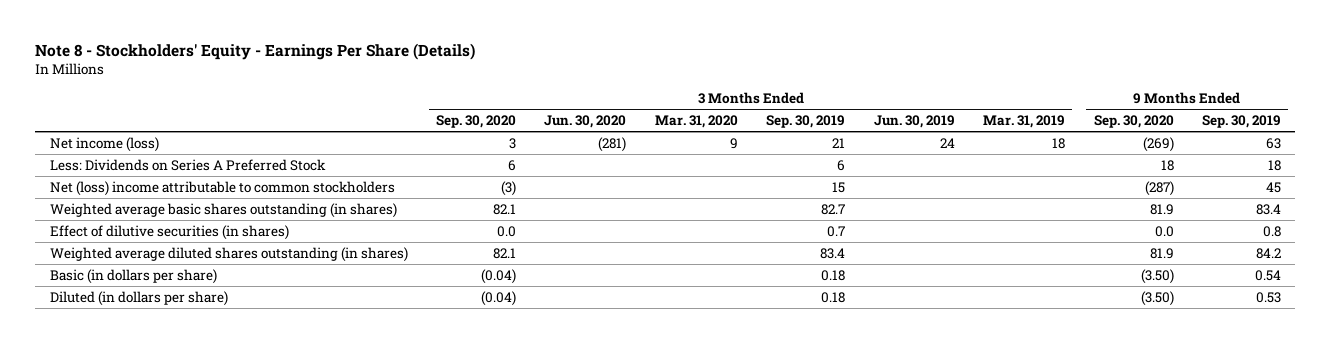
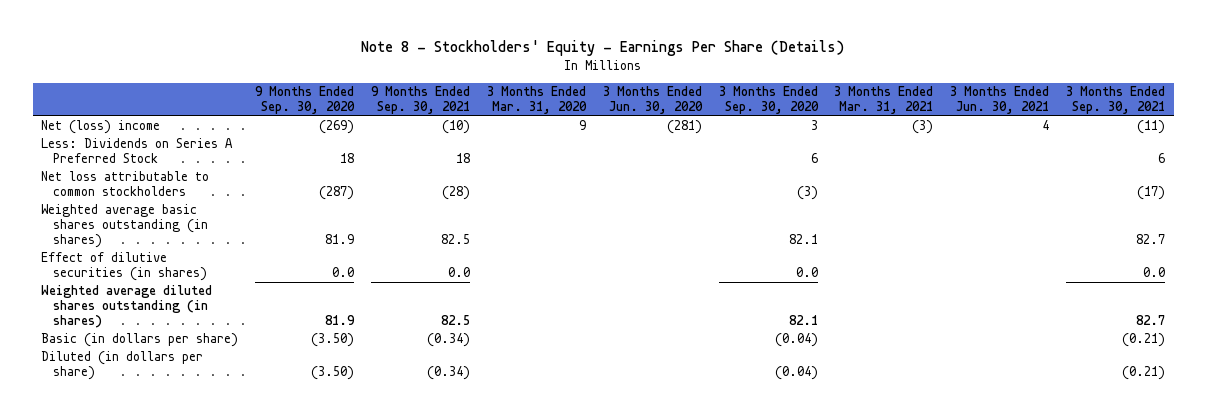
[766,115,846,129] Sep. 30, 2019 -> none
[873,115,955,129] Jun. 30, 2019 -> none
[983,115,1066,129] Mar. 31, 2019 -> none
[1201,115,1281,129] Sep. 30, 2019 -> none
none -> [370,86,470,114] 9 Months Ended Sep. 30, 2021
none -> [834,86,934,114] 3 Months Ended Mar. 31, 2021
none -> [950,86,1050,114] 3 Months Ended Jun. 30, 2021
none -> [1066,86,1166,114] 3 Months Ended Sep. 30, 2021
[49,136,159,152] Net income (loss) -> [41,120,161,135] Net (loss) income
[49,180,395,196] Net (loss) income attributable to common stockholders -> [41,171,210,197] Net loss attributable to common stockholders

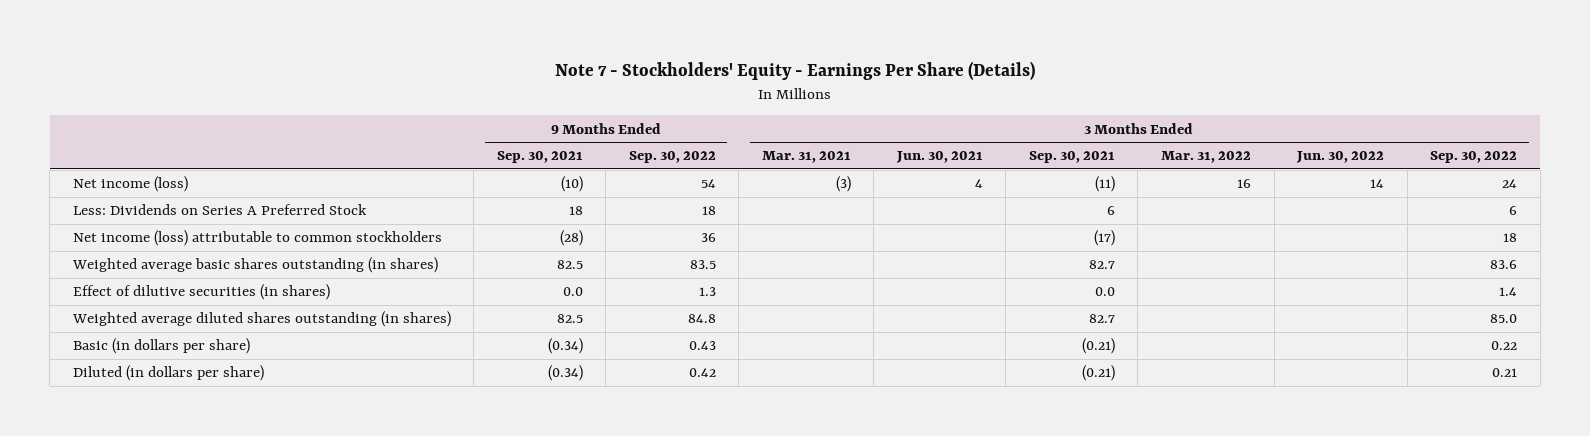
[361,40,845,57] Note 8 - Stockholders' Equity - Earnings Per Share (Details) -> [554,60,1035,80] Note 7 - Stockholders' Equity - Earnings Per Share (Details)
[254,86,355,114] 9 Months Ended Sep. 30, 2020 -> none
[486,86,587,114] 3 Months Ended Mar. 31, 2020 -> none
[602,86,703,114] 3 Months Ended Jun. 30, 2020 -> none
[718,86,819,114] 3 Months Ended Sep. 30, 2020 -> none
none -> [628,151,716,164] Sep. 30, 2022
none -> [1160,151,1251,164] Mar. 31, 2022
none -> [1296,151,1385,164] Jun. 30, 2022
none -> [1430,151,1518,164] Sep. 30, 2022
[41,120,161,135] Net (loss) income -> [72,176,188,193] Net income (loss)
[41,171,210,197] Net loss attributable to common stockholders -> [72,230,442,247] Net income (loss) attributable to common stockholders

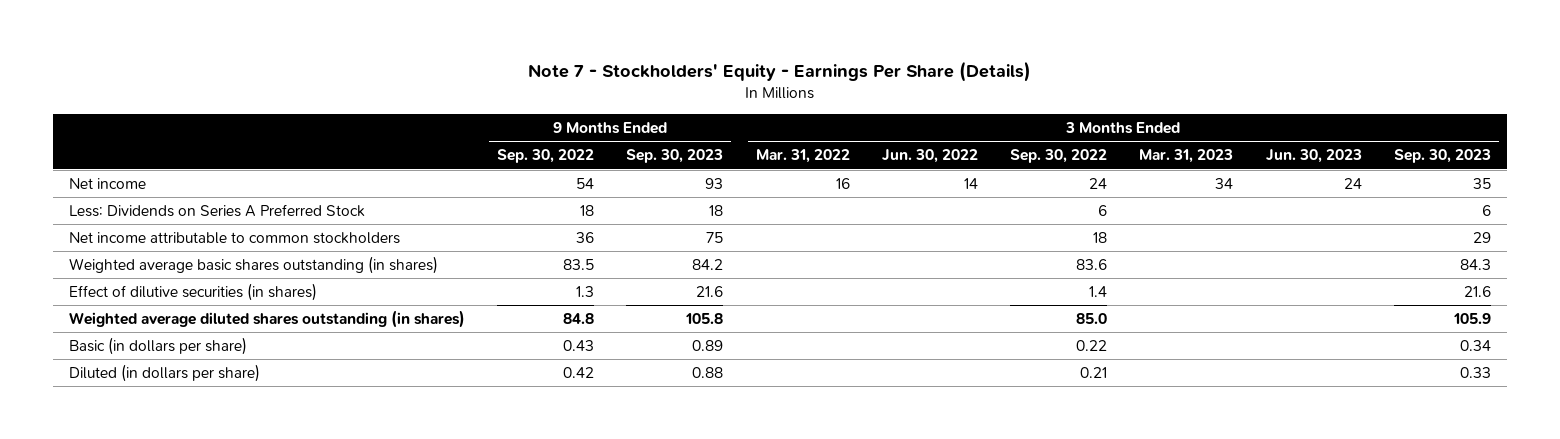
[496,151,583,164] Sep. 30, 2021 -> none
[761,151,851,164] Mar. 31, 2021 -> none
[895,151,983,164] Jun. 30, 2021 -> none
[1028,151,1115,164] Sep. 30, 2021 -> none
none -> [626,149,724,164] Sep. 30, 2023
none -> [1139,149,1234,164] Mar. 31, 2023
none -> [1265,149,1362,164] Jun. 30, 2023
none -> [1393,149,1491,164] Sep. 30, 2023
[72,176,188,193] Net income (loss) -> [68,177,146,189] Net income
[72,230,442,247] Net income (loss) attributable to common stockholders -> [68,231,400,244] Net income attributable to common stockholders

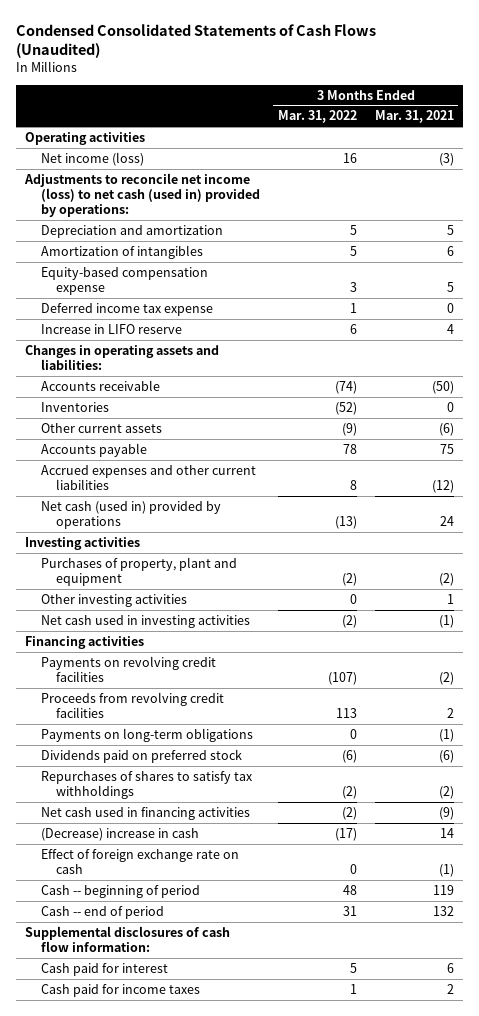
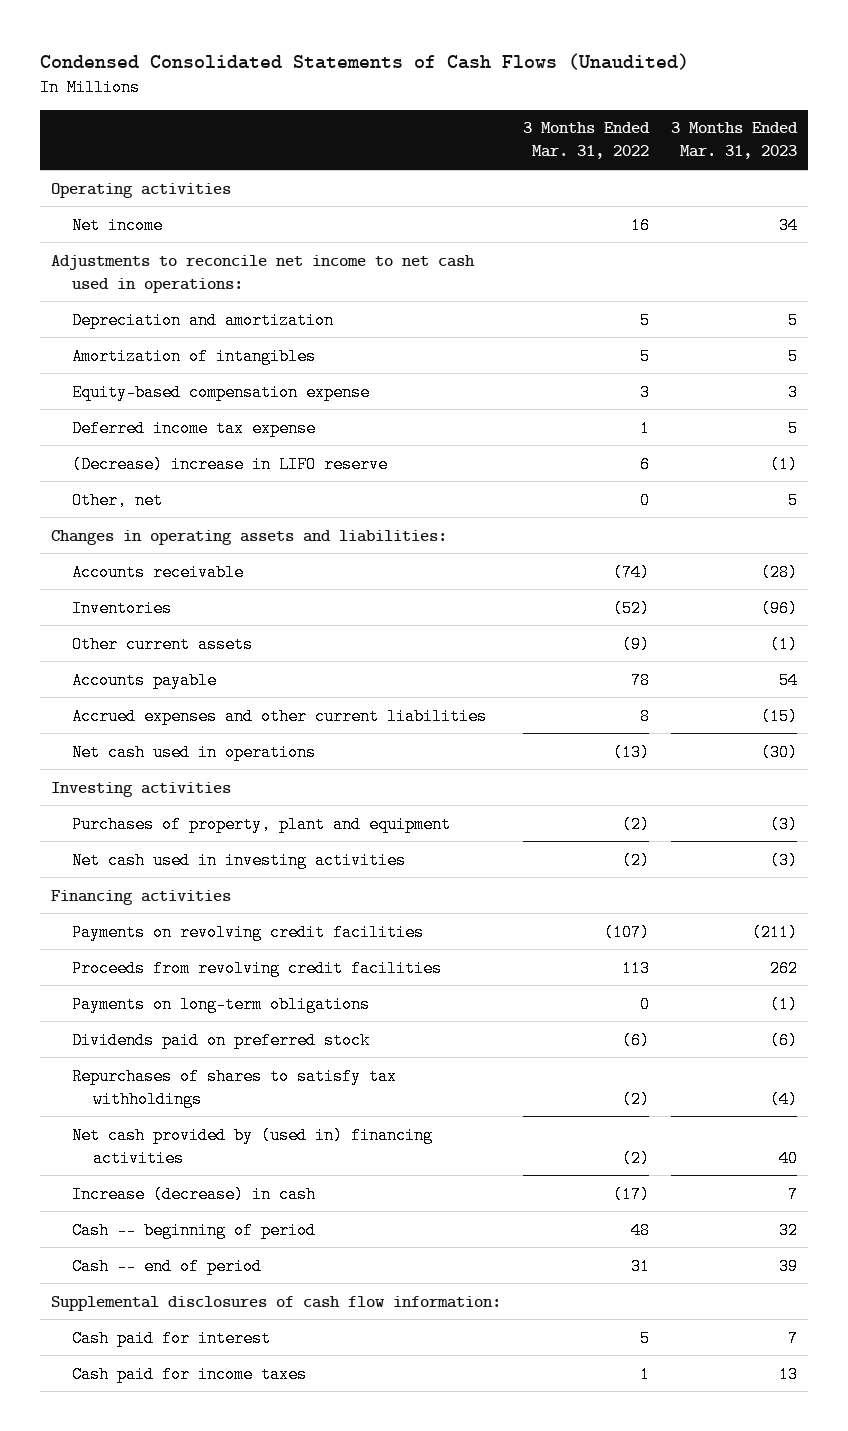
[374,110,454,124] Mar. 31, 2021 -> none
none -> [671,122,799,160] 3 Months Ended Mar. 31, 2023
[40,152,144,167] Net income (loss) -> [71,216,163,234] Net income
[24,173,260,218] Adjustments to reconcile net income (loss) to net cash (used in) provided by operations: -> [50,254,475,293] Adjustments to reconcile net income to net cash used in operations:
[40,324,182,335] Increase in LIFO reserve -> [71,455,388,473] (Decrease) increase in LIFO reserve
none -> [71,491,163,509] Other, net
[40,501,221,530] Net cash (used in) provided by operations -> [71,743,316,761] Net cash used in operations
[40,594,187,608] Other investing activities -> none
[40,849,239,875] Effect of foreign exchange rate on cash -> none
[40,807,250,821] Net cash used in financing activities -> [71,1126,433,1167] Net cash provided by (used in) financing activities
[40,828,199,842] (Decrease) increase in cash -> [71,1185,316,1203] Increase (decrease) in cash

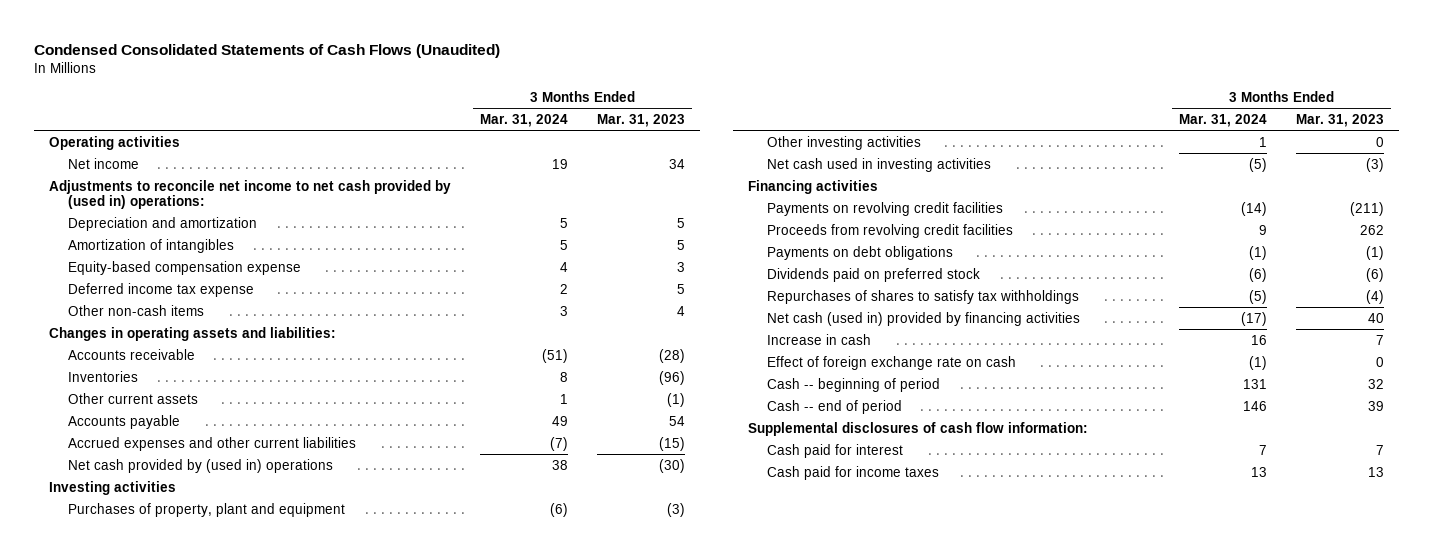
[523,122,651,160] 3 Months Ended Mar. 31, 2022 -> none
none -> [479,114,568,128] Mar. 31, 2024
[50,254,475,293] Adjustments to reconcile net income to net cash used in operations: -> [48,179,451,210] Adjustments to reconcile net income to net cash provided by (used in) operations:
[71,455,388,473] (Decrease) increase in LIFO reserve -> none
[71,491,163,509] Other, net -> [67,304,204,316] Other non-cash items
[788,491,799,509] 5 -> [677,305,686,316] 4
[71,743,316,761] Net cash used in operations -> [67,458,333,473] Net cash provided by (used in) operations
none -> [766,135,921,150] Other investing activities
[71,995,370,1013] Payments on long-term obligations -> [766,245,953,260] Payments on debt obligations
[71,1126,433,1167] Net cash provided by (used in) financing activities -> [766,311,1080,326] Net cash (used in) provided by financing activities
[71,1185,316,1203] Increase (decrease) in cash -> [766,333,871,345] Increase in cash
none -> [766,355,1016,370] Effect of foreign exchange rate on cash

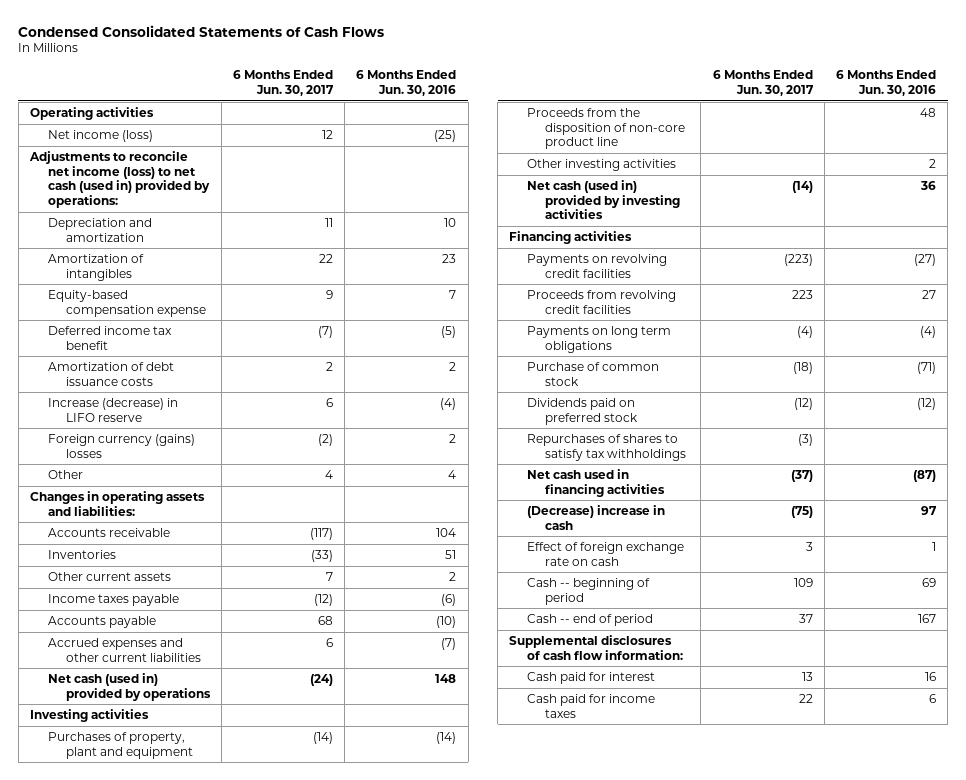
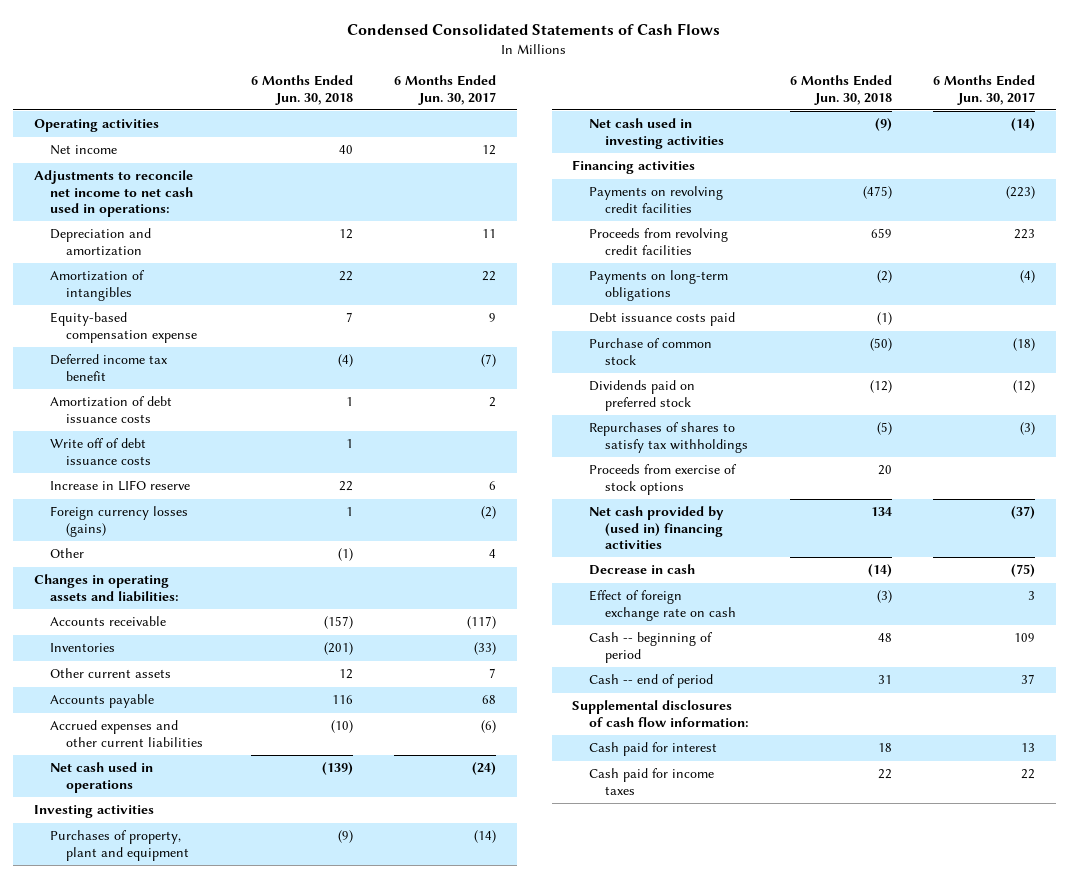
[356,70,457,96] 6 Months Ended Jun. 30, 2016 -> none
none -> [250,75,353,105] 6 Months Ended Jun. 30, 2018
[47,129,153,142] Net income (loss) -> [49,145,117,156] Net income
[28,150,210,209] Adjustments to reconcile net income (loss) to net cash (used in) provided by operations: -> [33,170,193,217] Adjustments to reconcile net income to net cash used in operations:
none -> [49,438,151,465] Write off of debt issuance costs
[47,397,178,422] Increase (decrease) in LIFO reserve -> [49,480,190,492] Increase in LIFO reserve
[47,433,195,458] Foreign currency (gains) losses -> [49,506,188,537] Foreign currency losses (gains)
[47,593,179,606] Income taxes payable -> none
[326,637,334,647] 6 -> [481,720,497,734] (6)
[47,672,211,701] Net cash (used in) provided by operations -> [49,762,153,793] Net cash used in operations
[527,107,686,150] Proceeds from the disposition of non-core product line -> none
[527,158,677,171] Other investing activities -> none
[527,179,681,220] Net cash (used in) provided by investing activities -> [588,118,724,149] Net cash used in investing activities
[527,325,672,353] Payments on long term obligations -> [588,270,728,301] Payments on long-term obligations
none -> [588,312,735,327] Debt issuance costs paid
none -> [588,464,737,495] Proceeds from exercise of stock options
[527,468,666,497] Net cash used in financing activities -> [588,506,724,549] Net cash provided by (used in) financing activities
[527,504,666,530] (Decrease) increase in cash -> [588,564,695,576] Decrease in cash

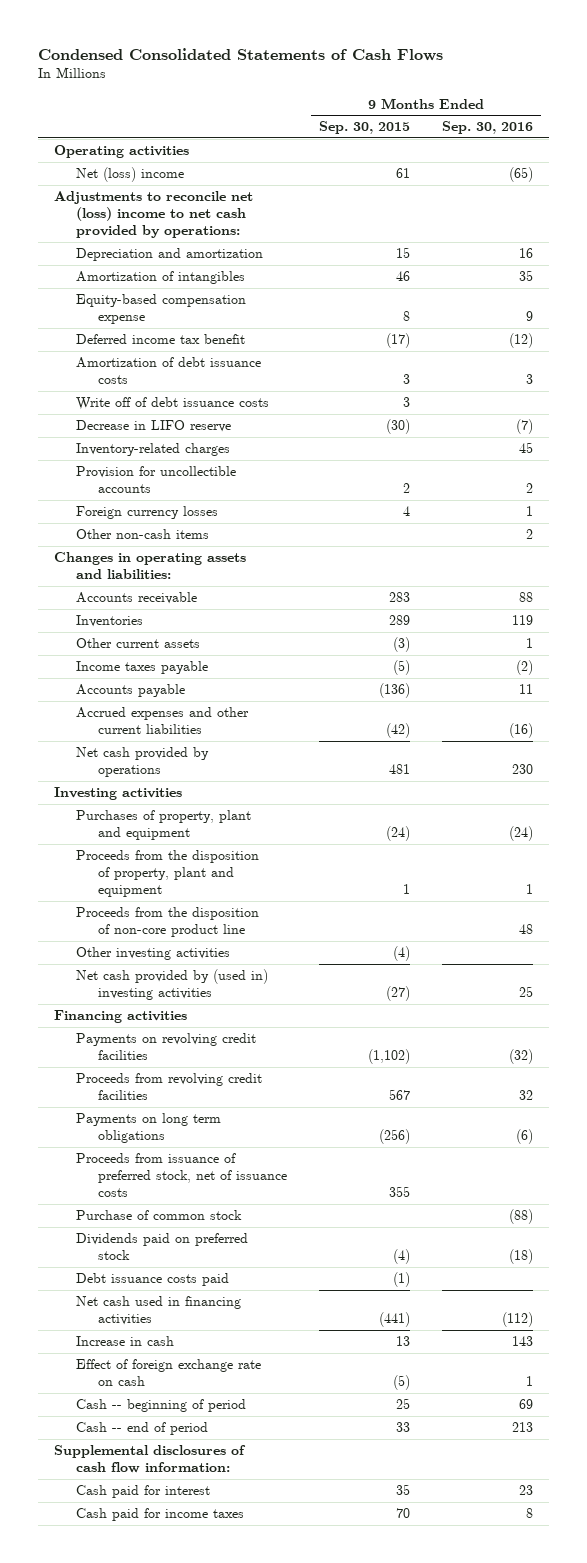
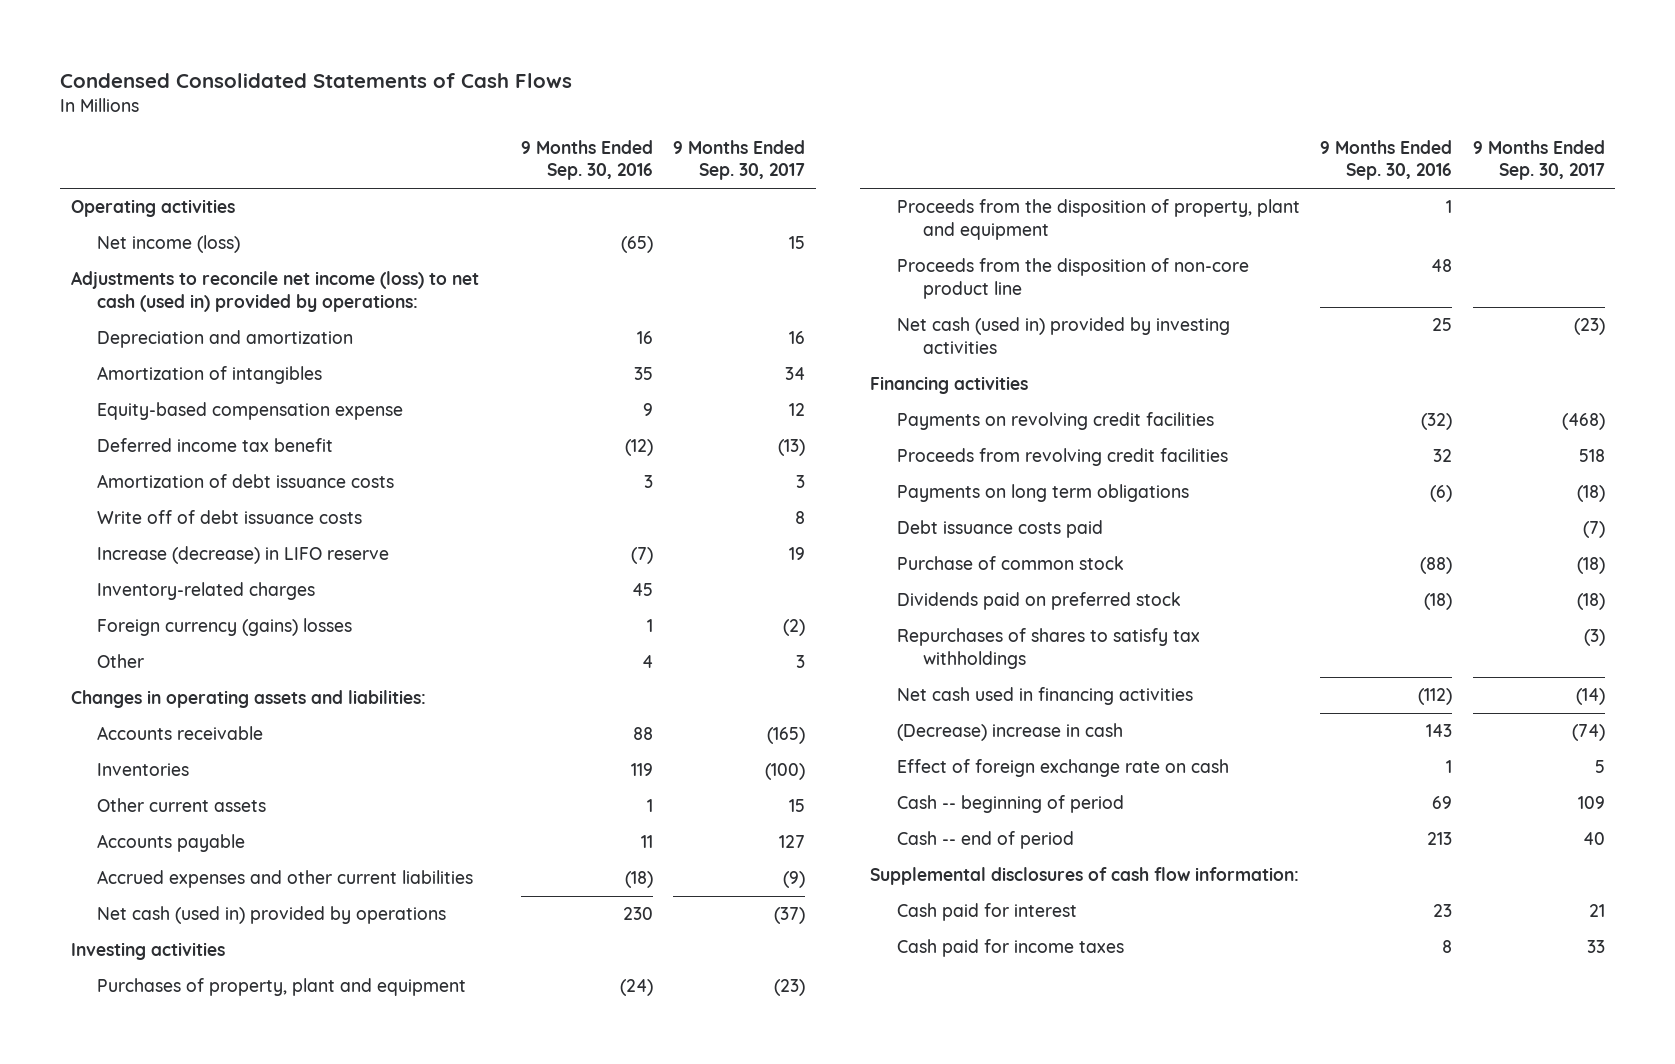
[319,121,411,135] Sep. 30, 2015 -> none
none -> [673,139,806,181] 9 Months Ended Sep. 30, 2017
[76,167,185,183] Net (loss) income -> [97,235,241,254] Net income (loss)
[54,191,254,239] Adjustments to reconcile net (loss) income to net cash provided by operations: -> [70,271,479,312] Adjustments to reconcile net income (loss) to net cash (used in) provided by operations:
[76,420,232,433] Decrease in LIFO reserve -> [97,546,390,565] Increase (decrease) in LIFO reserve
[76,466,237,494] Provision for uncollectible accounts -> none
[76,506,219,520] Foreign currency losses -> [97,618,353,637] Foreign currency (gains) losses
[76,529,210,540] Other non-cash items -> [97,654,145,669] Other
[526,529,534,540] 2 -> [641,655,653,669] 4
[76,661,209,675] Income taxes payable -> none
[509,723,534,739] (16) -> [624,871,653,889] (18)
[76,747,210,778] Net cash provided by operations -> [97,906,447,925] Net cash (used in) provided by operations
[76,947,231,961] Other investing activities -> none
[76,969,269,1001] Net cash provided by (used in) investing activities -> [896,317,1230,354] Net cash (used in) provided by investing activities
[76,1153,288,1198] Proceeds from issuance of preferred stock, net of issuance costs -> none
[76,1273,230,1287] Debt issuance costs paid -> [896,520,1103,539] Debt issuance costs paid
none -> [896,628,1200,669] Repurchases of shares to satisfy tax withholdings
[76,1336,175,1347] Increase in cash -> [896,723,1123,742] (Decrease) increase in cash

